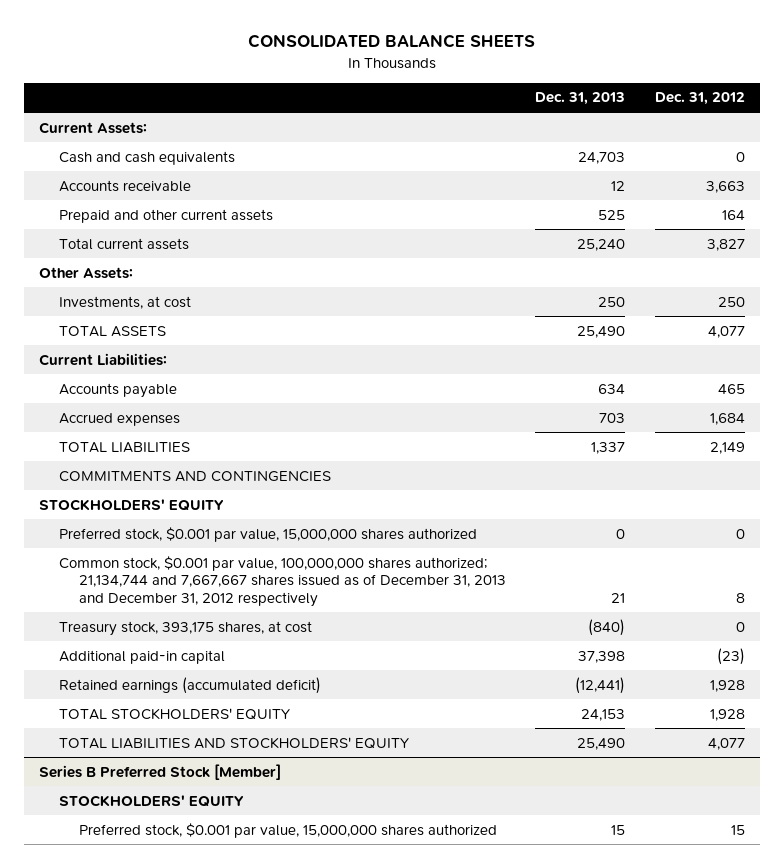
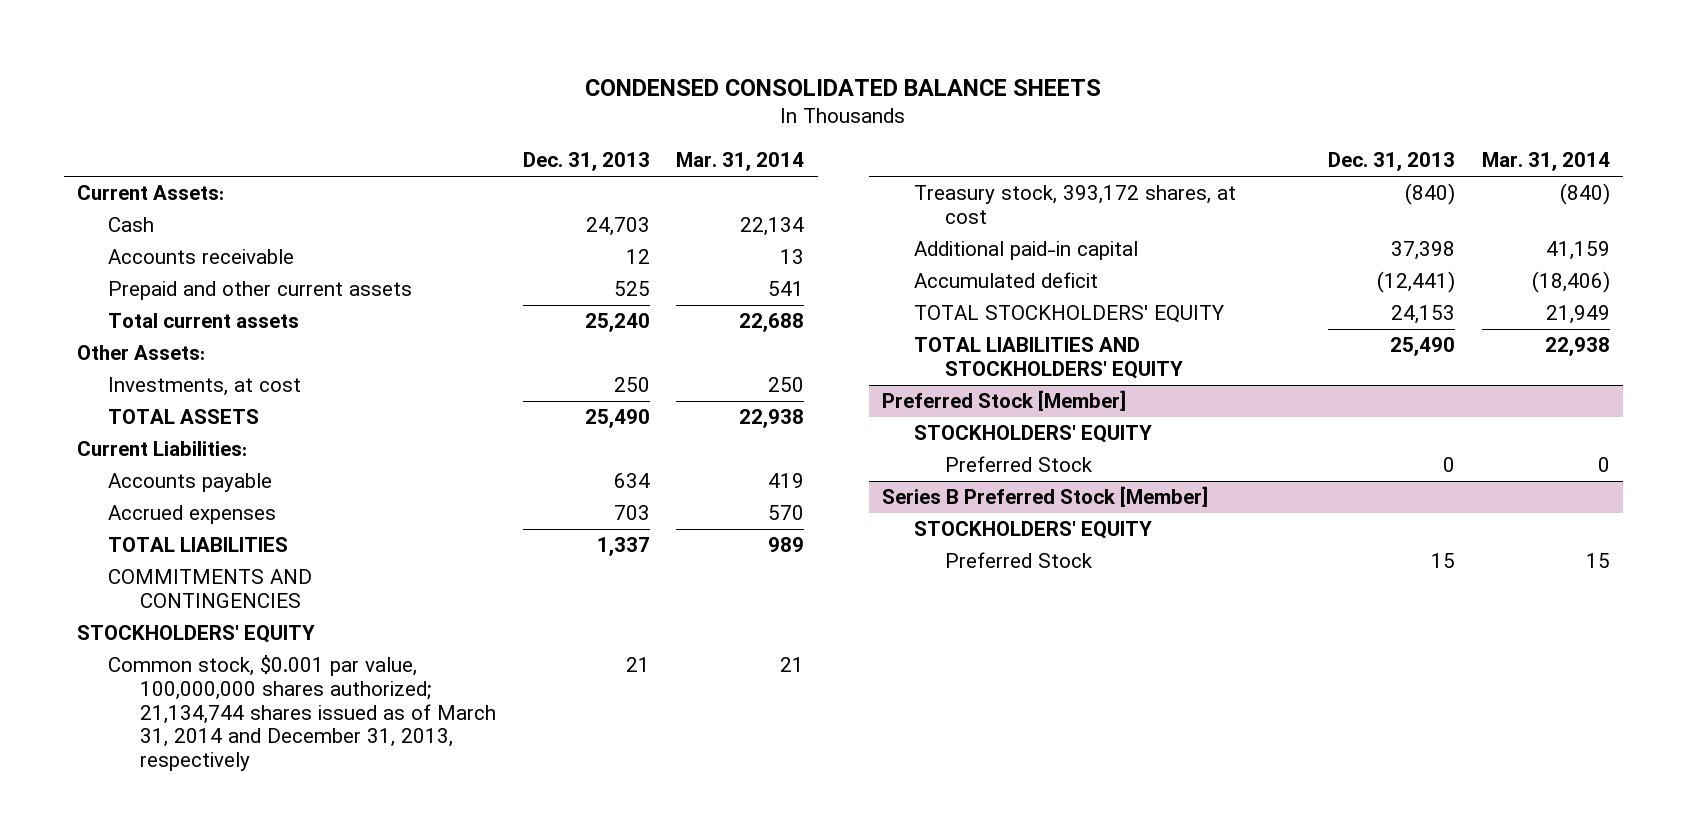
[247,34,535,49] CONSOLIDATED BALANCE SHEETS -> [585,78,1102,96] CONDENSED CONSOLIDATED BALANCE SHEETS
[654,92,745,106] Dec. 31, 2012 -> none
none -> [676,152,805,172] Mar. 31, 2014
[58,150,235,165] Cash and cash equivalents -> [108,217,155,233] Cash
[58,526,477,542] Preferred stock, $0.001 par value, 15,000,000 shares authorized -> none
[58,555,506,607] Common stock, $0.001 par value, 100,000,000 shares authorized; 21,134,744 and 7,667,667 shares issued as of December 31, 2013 and December 31, 2012 respectively -> [108,655,496,772] Common stock, $0.001 par value, 100,000,000 shares authorized; 21,134,744 shares issued as of March 31, 2014 and December 31, 2013, respectively
[58,620,312,636] Treasury stock, 393,175 shares, at cost -> [913,185,1236,225] Treasury stock, 393,172 shares, at cost
[58,676,321,694] Retained earnings (accumulated deficit) -> [913,272,1098,289] Accumulated deficit
none -> [882,390,1127,412] Preferred Stock [Member]
none -> [913,425,1152,444] STOCKHOLDERS' EQUITY
none -> [945,456,1093,473] Preferred Stock
[78,822,497,838] Preferred stock, $0.001 par value, 15,000,000 shares authorized -> [945,552,1093,569] Preferred Stock

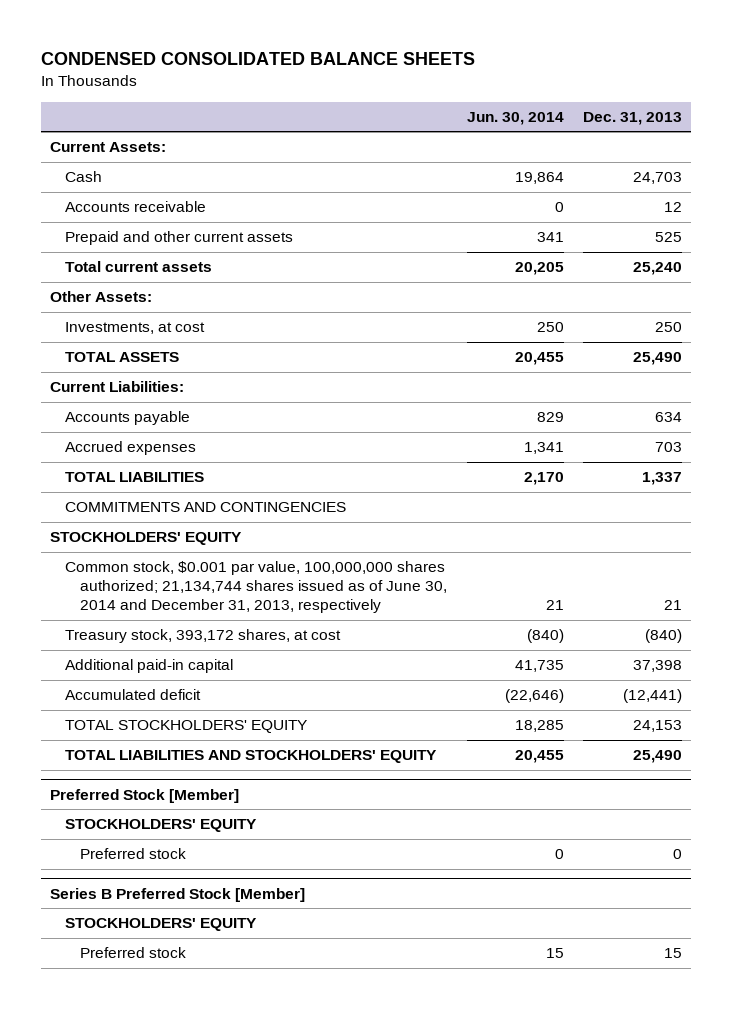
[676,152,805,172] Mar. 31, 2014 -> none
none -> [466,111,564,125] Jun. 30, 2014
[108,655,496,772] Common stock, $0.001 par value, 100,000,000 shares authorized; 21,134,744 shares issued as of March 31, 2014 and December 31, 2013, respectively -> [65,561,448,614] Common stock, $0.001 par value, 100,000,000 shares authorized; 21,134,744 shares issued as of June 30, 2014 and December 31, 2013, respectively
[945,456,1093,473] Preferred Stock -> [80,848,187,860] Preferred stock
[945,552,1093,569] Preferred Stock -> [80,947,187,959] Preferred stock

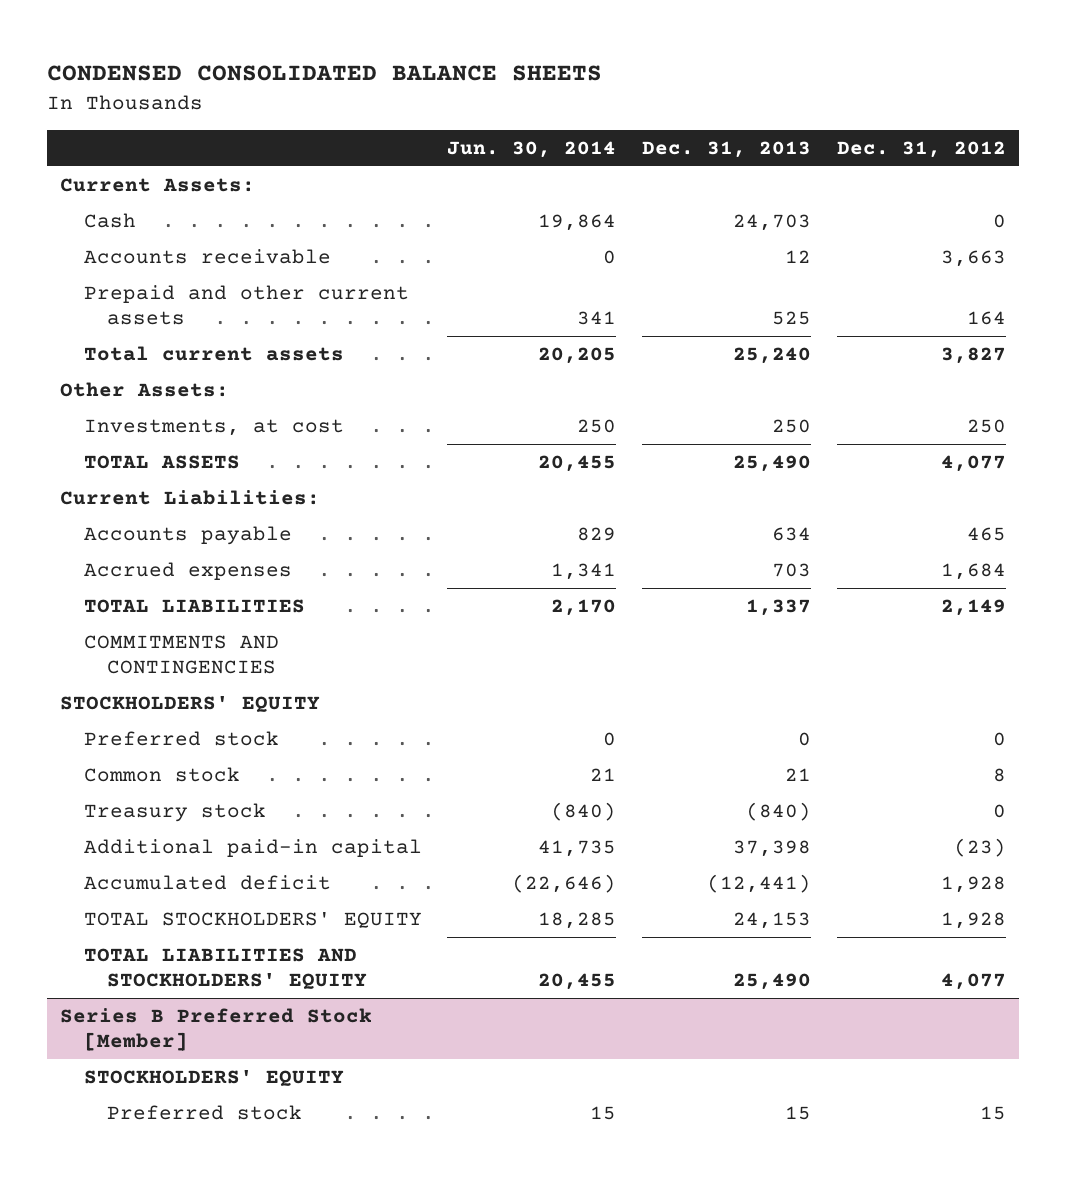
none -> [836,141,1006,159] Dec. 31, 2012
none -> [83,731,279,747] Preferred stock
[65,561,448,614] Common stock, $0.001 par value, 100,000,000 shares authorized; 21,134,744 shares issued as of June 30, 2014 and December 31, 2013, respectively -> [83,767,240,783] Common stock
[65,629,342,644] Treasury stock, 393,172 shares, at cost -> [83,803,266,823] Treasury stock
[50,788,240,803] Preferred Stock [Member] -> none
[65,819,258,833] STOCKHOLDERS' EQUITY -> none
[80,848,187,860] Preferred stock -> none

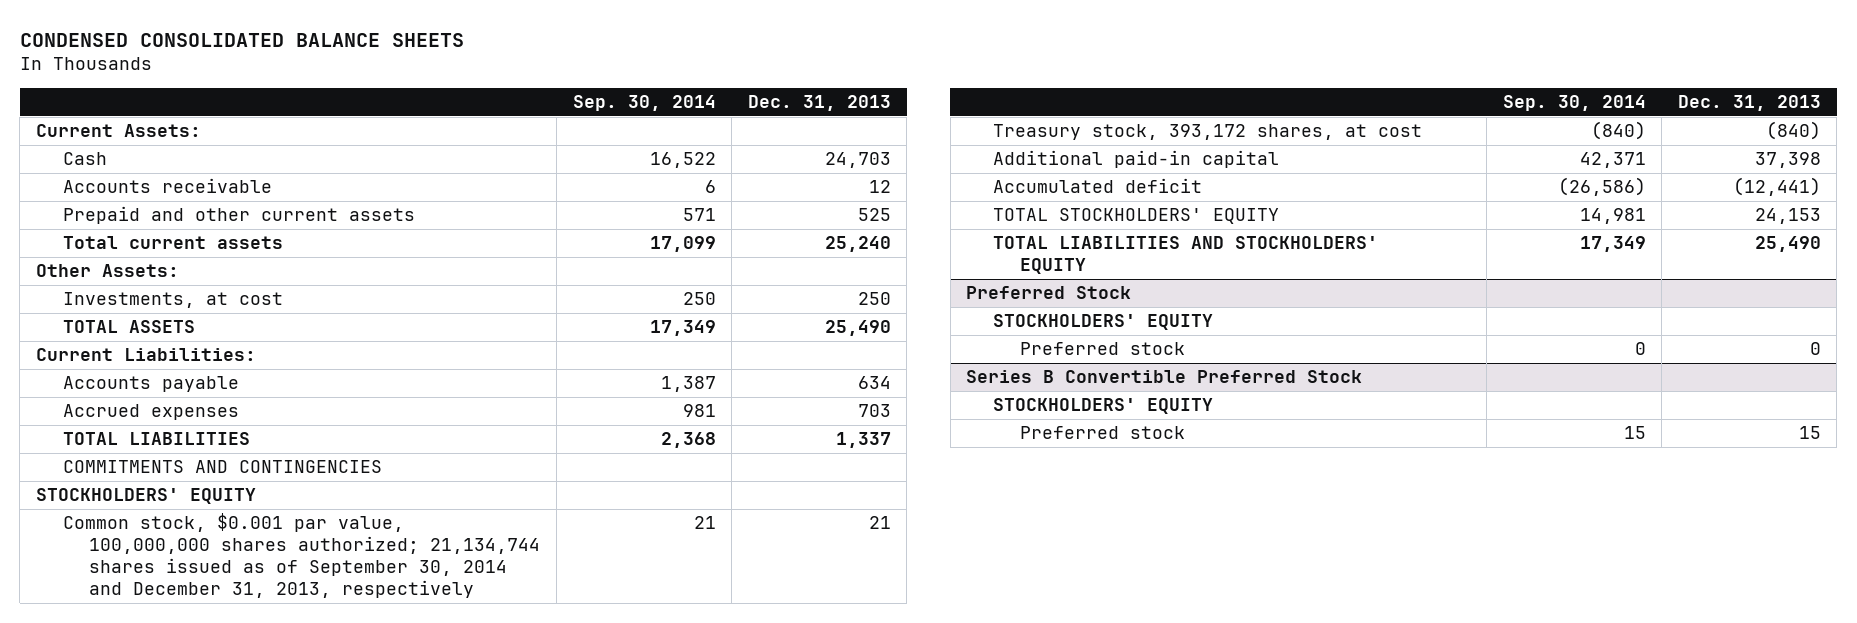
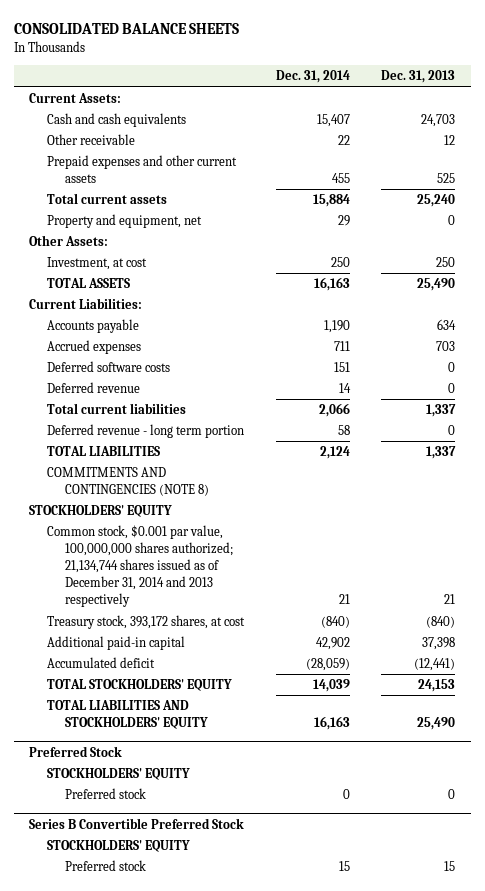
[19,32,464,47] CONDENSED CONSOLIDATED BALANCE SHEETS -> [13,23,239,35] CONSOLIDATED BALANCE SHEETS
[572,95,716,112] Sep. 30, 2014 -> none
none -> [275,70,350,84] Dec. 31, 2014
[62,152,107,166] Cash -> [47,113,187,128] Cash and cash equivalents
[62,178,272,194] Accounts receivable -> [47,134,136,146] Other receivable
[62,206,415,225] Prepaid and other current assets -> [47,155,238,184] Prepaid expenses and other current assets
none -> [47,214,203,229] Property and equipment, net
[62,292,283,309] Investments, at cost -> [47,257,148,271] Investment, at cost
none -> [47,361,171,373] Deferred software costs
none -> [47,382,141,394] Deferred revenue
none -> [47,403,187,415] Total current liabilities
none -> [47,424,245,439] Deferred revenue - long term portion
[62,460,382,474] COMMITMENTS AND CONTINGENCIES -> [47,467,210,497] COMMITMENTS AND CONTINGENCIES (NOTE 8)
[62,513,541,599] Common stock, $0.001 par value, 100,000,000 shares authorized; 21,134,744 shares issued as of September 30, 2014 and December 31, 2013, respectively -> [47,525,234,608] Common stock, $0.001 par value, 100,000,000 shares authorized; 21,134,744 shares issued as of December 31, 2014 and 2013 respectively

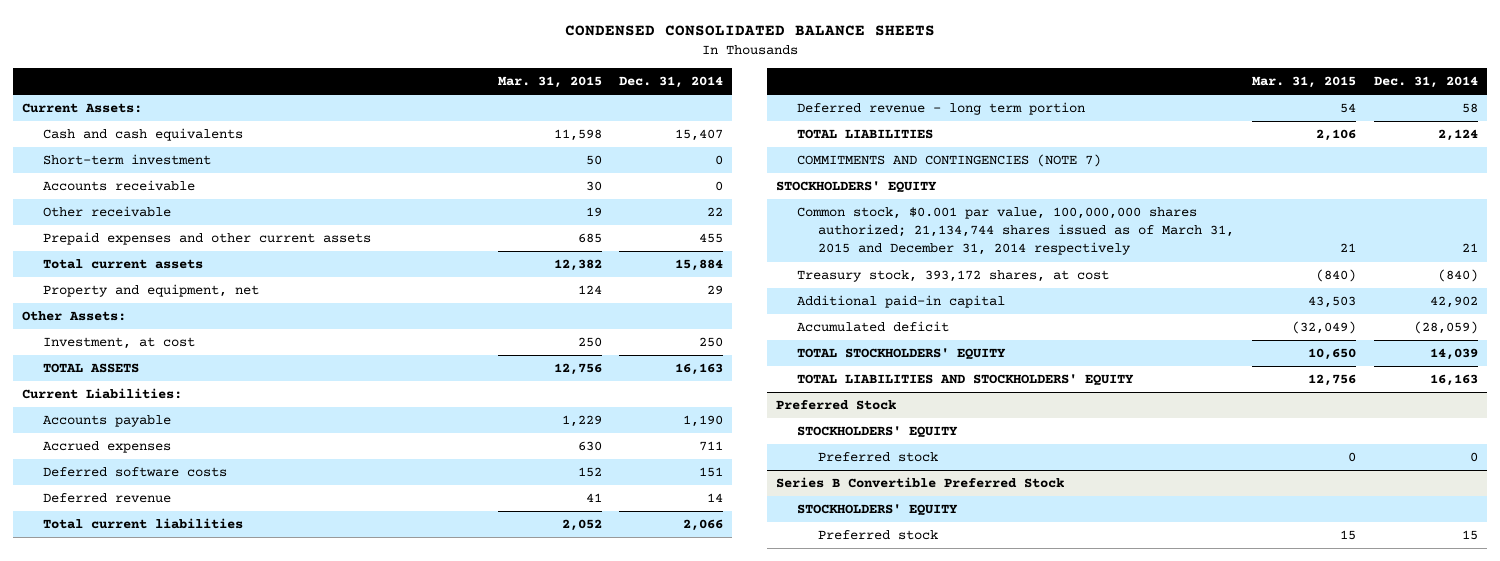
[13,23,239,35] CONSOLIDATED BALANCE SHEETS -> [564,24,935,36] CONDENSED CONSOLIDATED BALANCE SHEETS
[381,70,456,84] Dec. 31, 2013 -> none
none -> [497,75,602,88] Mar. 31, 2015
none -> [42,154,211,166] Short-term investment
none -> [42,180,195,192] Accounts receivable
[47,467,210,497] COMMITMENTS AND CONTINGENCIES (NOTE 8) -> [797,154,1102,168] COMMITMENTS AND CONTINGENCIES (NOTE 7)
[47,525,234,608] Common stock, $0.001 par value, 100,000,000 shares authorized; 21,134,744 shares issued as of December 31, 2014 and 2013 respectively -> [797,207,1235,256] Common stock, $0.001 par value, 100,000,000 shares authorized; 21,134,744 shares issued as of March 31, 2015 and December 31, 2014 respectively

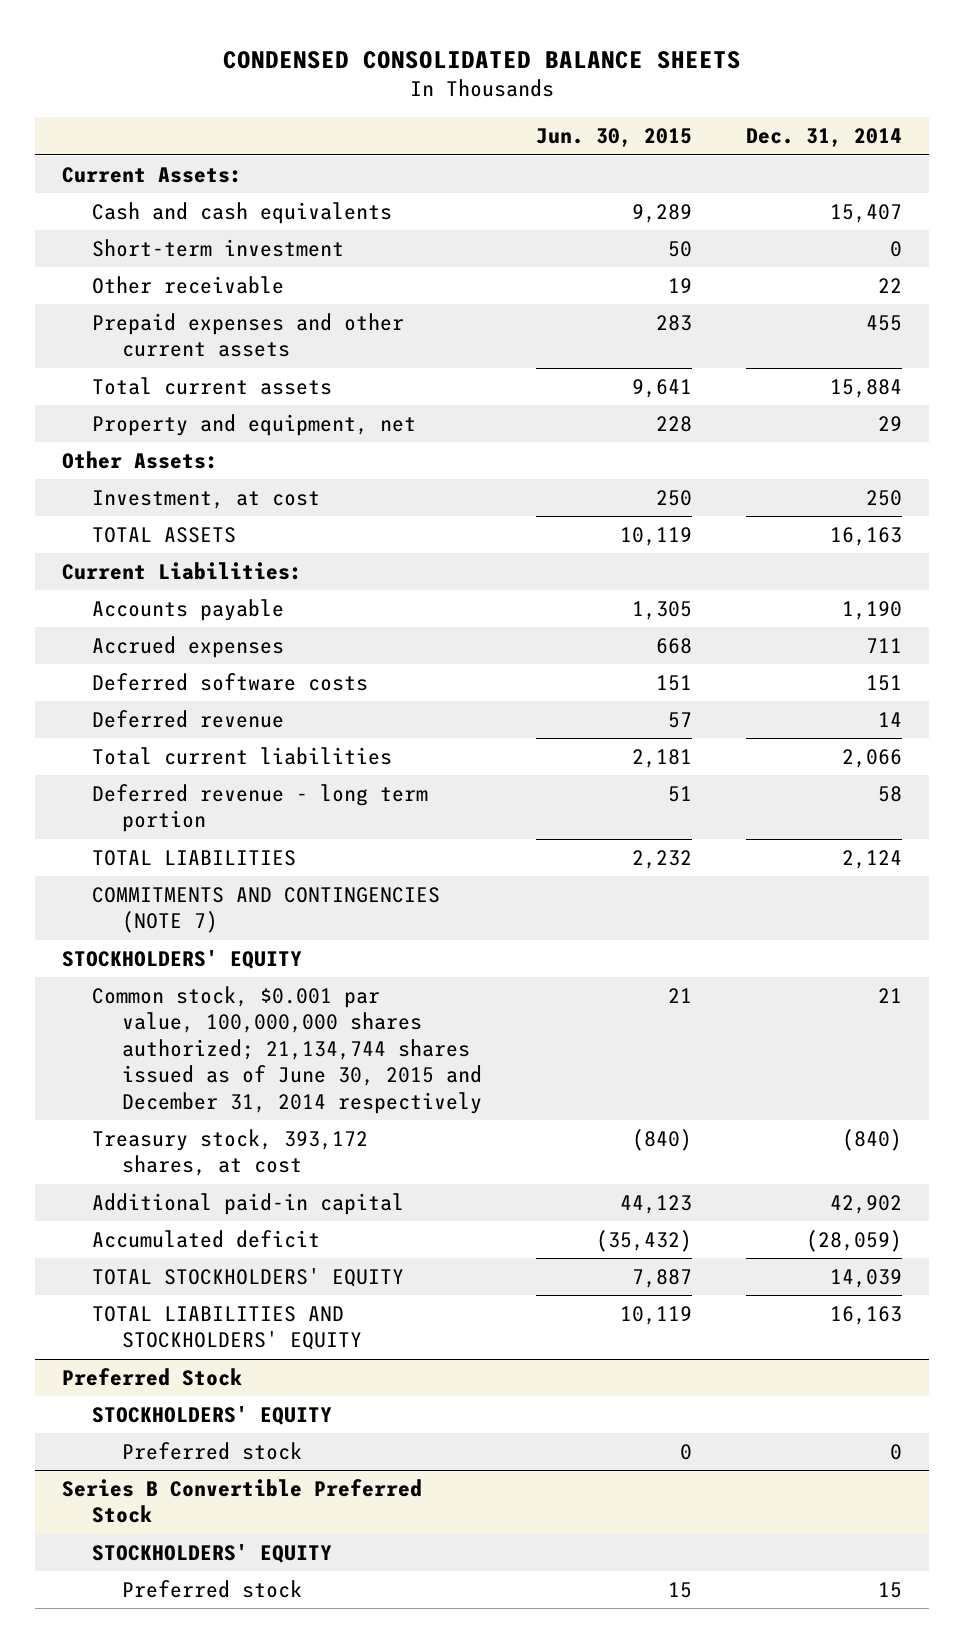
[497,75,602,88] Mar. 31, 2015 -> none
none -> [536,128,693,148] Jun. 30, 2015
[42,180,195,192] Accounts receivable -> none
[797,207,1235,256] Common stock, $0.001 par value, 100,000,000 shares authorized; 21,134,744 shares issued as of March 31, 2015 and December 31, 2014 respectively -> [92,985,483,1114] Common stock, $0.001 par value, 100,000,000 shares authorized; 21,134,744 shares issued as of June 30, 2015 and December 31, 2014 respectively

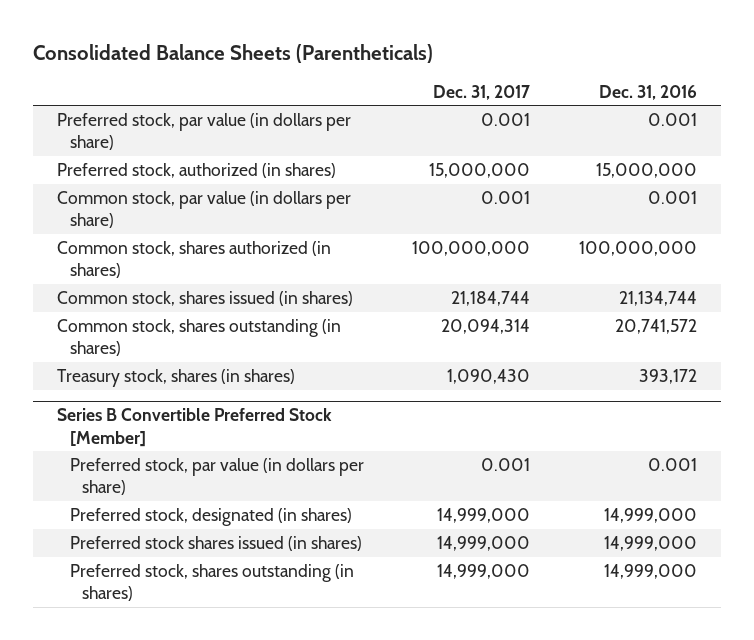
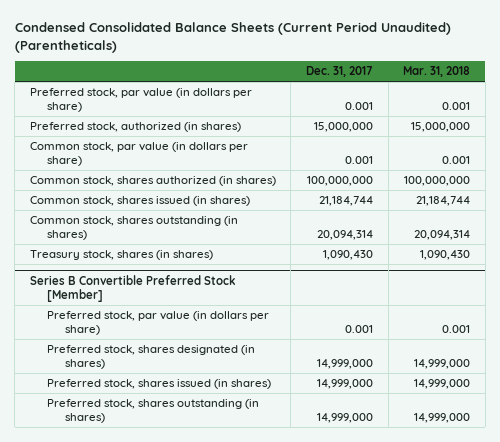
[32,44,433,64] Consolidated Balance Sheets (Parentheticals) -> [14,22,451,53] Condensed Consolidated Balance Sheets (Current Period Unaudited) (Parentheticals)
[598,84,697,100] Dec. 31, 2016 -> none
none -> [403,66,471,78] Mar. 31, 2018
[69,507,352,526] Preferred stock, designated (in shares) -> [47,345,256,369] Preferred stock, shares designated (in shares)
[69,535,362,551] Preferred stock shares issued (in shares) -> [47,379,272,390] Preferred stock, shares issued (in shares)

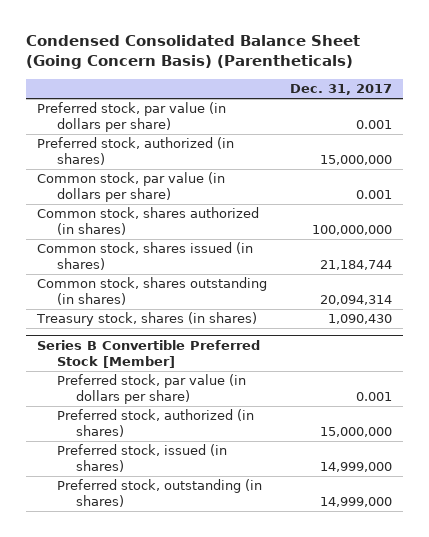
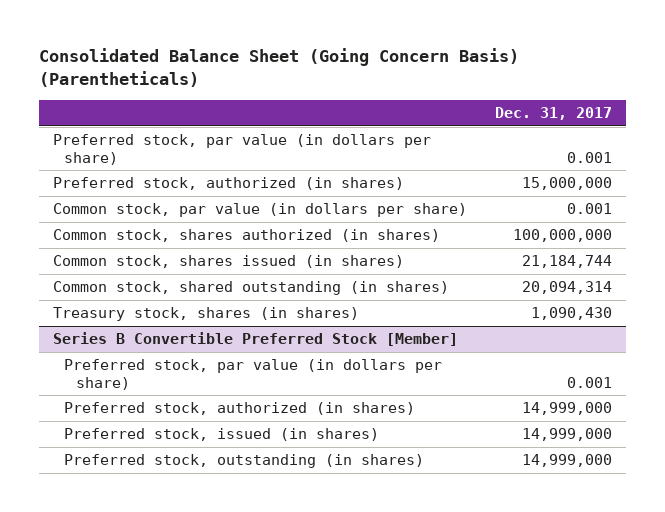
[26,34,361,69] Condensed Consolidated Balance Sheet (Going Concern Basis) (Parentheticals) -> [38,47,519,88] Consolidated Balance Sheet (Going Concern Basis) (Parentheticals)
[37,277,268,306] Common stock, shares outstanding (in shares) -> [52,281,449,296] Common stock, shared outstanding (in shares)
[319,427,392,438] 15,000,000 -> [522,402,613,416] 14,999,000

